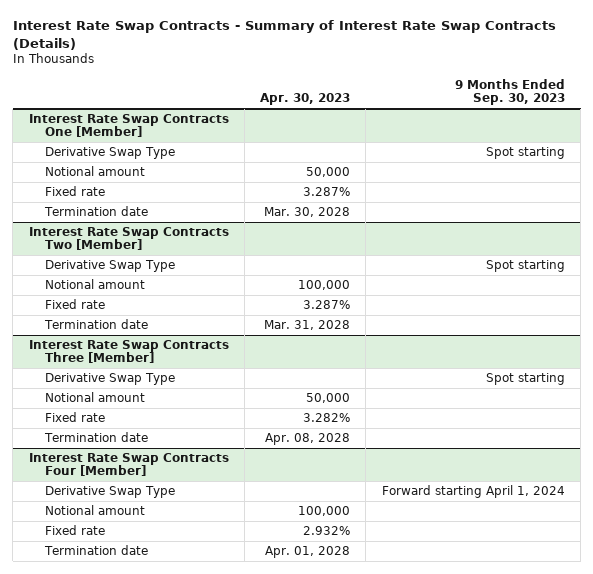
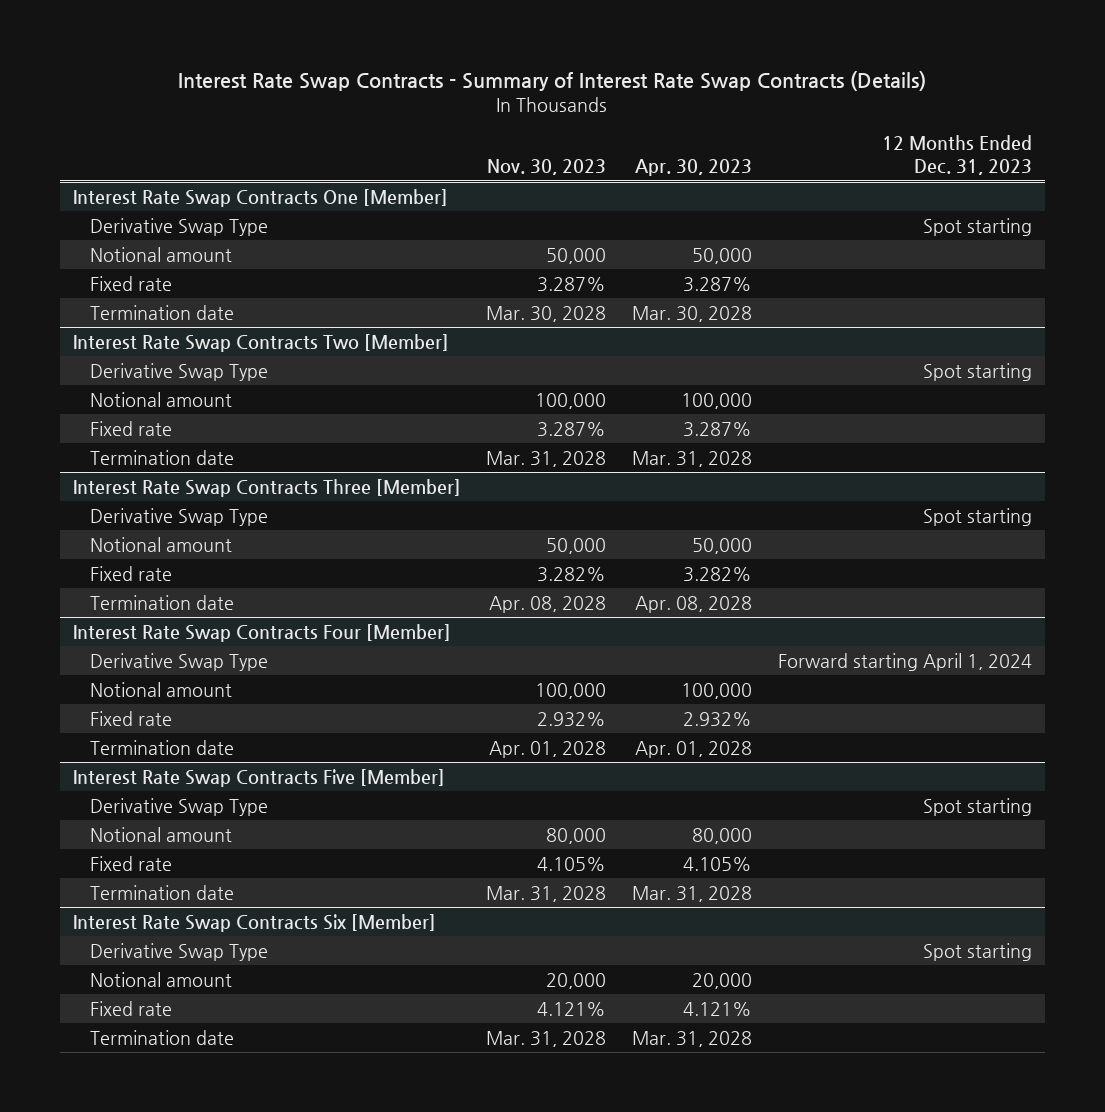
[454,78,565,106] 9 Months Ended Sep. 30, 2023 -> none
none -> [487,159,607,176] Nov. 30, 2023
none -> [881,135,1032,176] 12 Months Ended Dec. 31, 2023
none -> [72,768,445,787] Interest Rate Swap Contracts Five [Member]
none -> [89,797,268,816] Derivative Swap Type
none -> [89,826,232,842] Notional amount
none -> [89,855,172,871] Fixed rate
none -> [89,884,234,900] Termination date
none -> [72,913,436,932] Interest Rate Swap Contracts Six [Member]
none -> [89,942,268,961] Derivative Swap Type
none -> [89,971,232,987] Notional amount
none -> [89,1000,172,1016] Fixed rate
none -> [89,1029,234,1045] Termination date

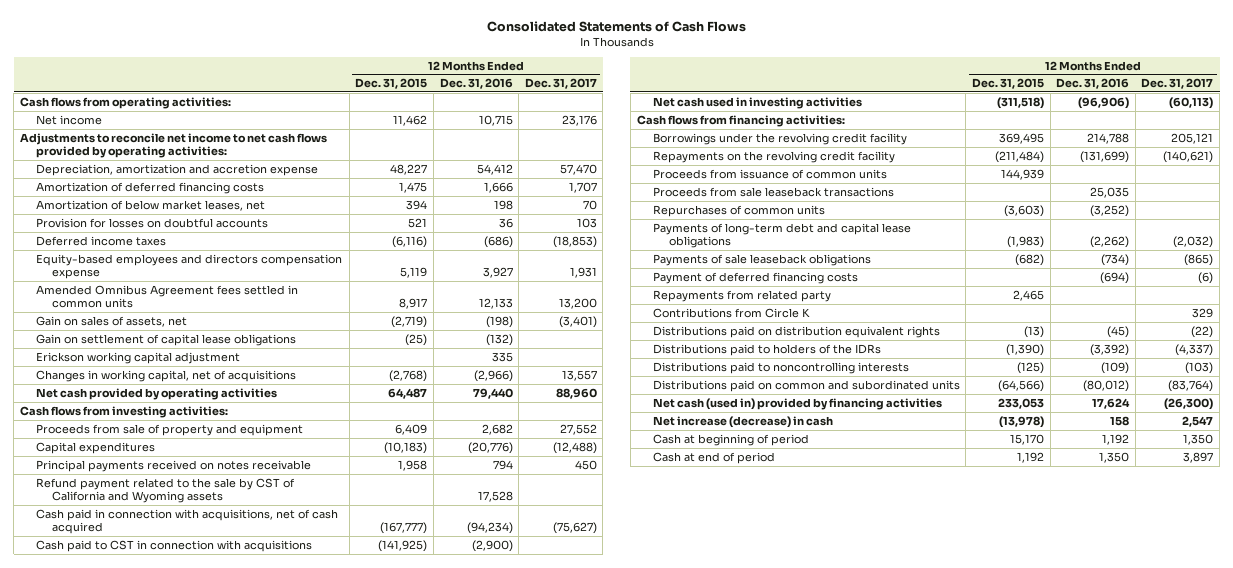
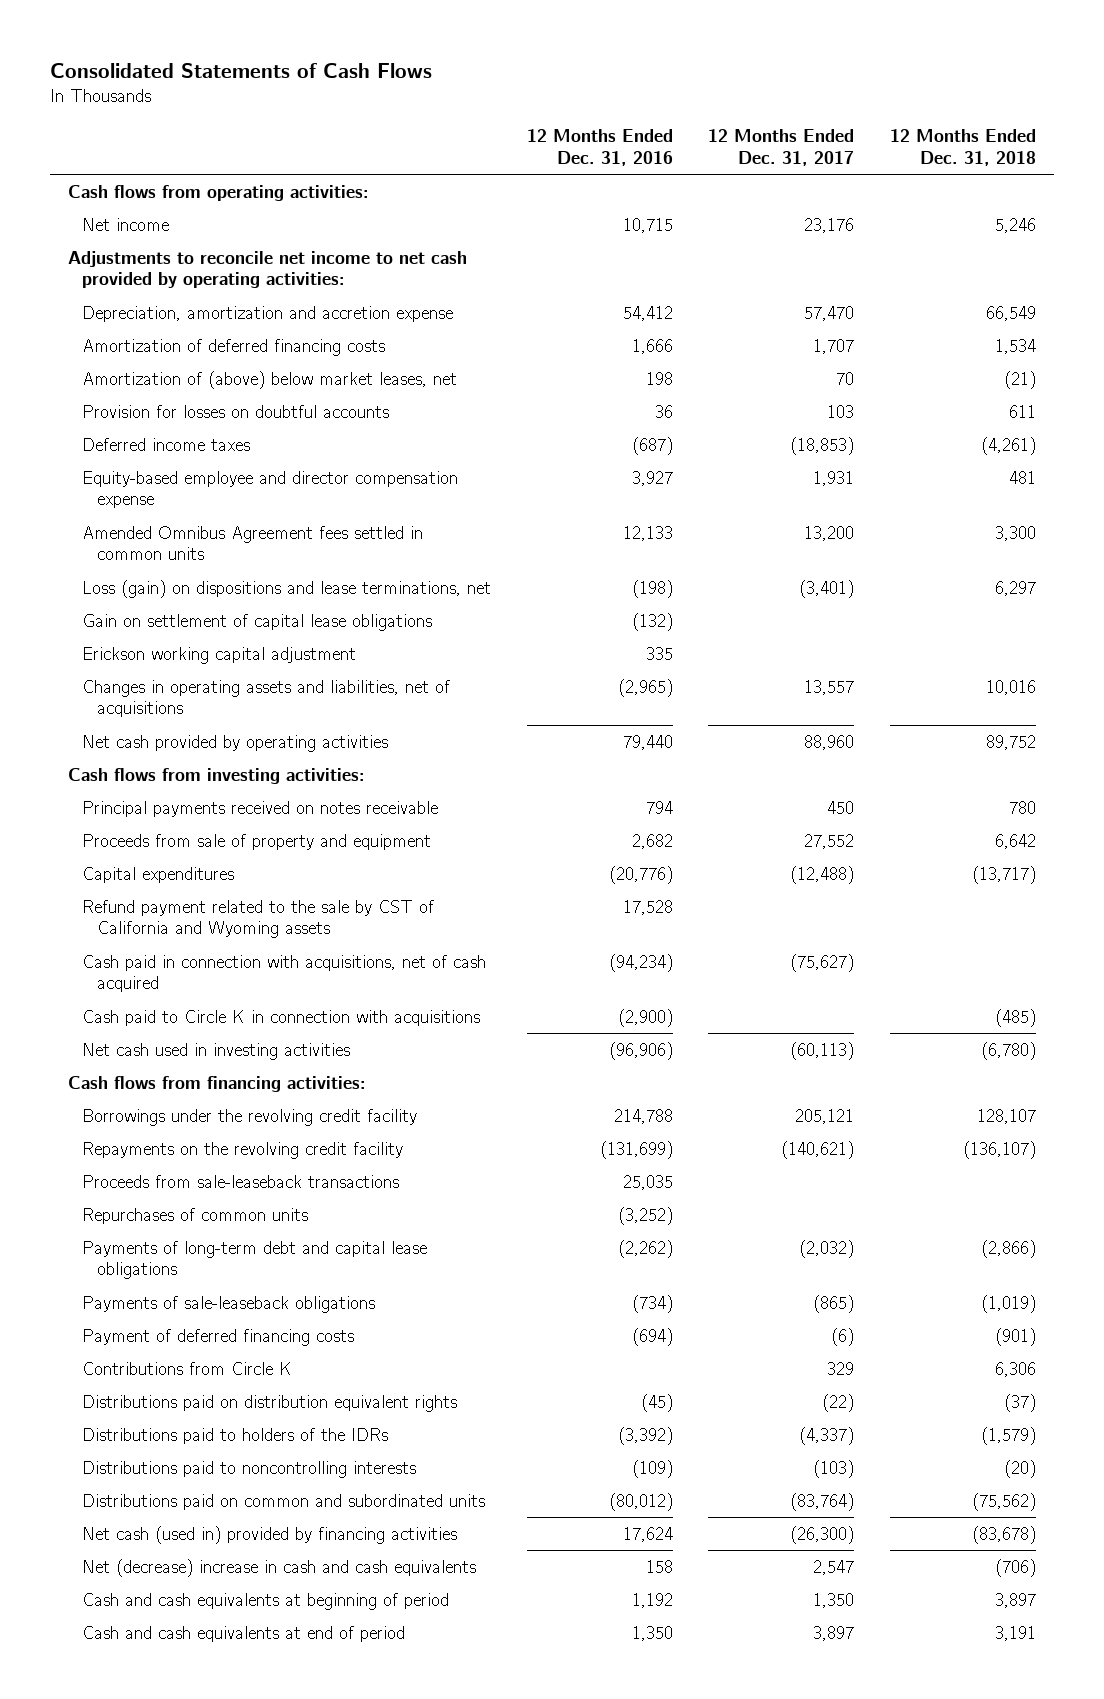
[355,78,428,90] Dec. 31, 2015 -> none
none -> [890,129,1037,166] 12 Months Ended Dec. 31, 2018
[19,132,327,159] Adjustments to reconcile net income to net cash flows provided by operating activities: -> [67,250,467,289] Adjustments to reconcile net income to net cash provided by operating activities:
[36,199,266,211] Amortization of below market leases, net -> [82,370,458,389] Amortization of (above) below market leases, net
[483,235,513,248] (686) -> [631,436,673,455] (687)
[36,253,343,280] Equity-based employees and directors compensation expense -> [82,470,459,509] Equity-based employee and director compensation expense
[36,315,188,327] Gain on sales of assets, net -> [82,579,492,598] Loss (gain) on dispositions and lease terminations, net
[36,369,297,382] Changes in working capital, net of acquisitions -> [82,679,451,718] Changes in operating assets and liabilities, net of acquisitions
[473,369,513,382] (2,966) -> [617,678,673,697] (2,965)
[36,459,312,472] Principal payments received on notes receivable -> [82,800,439,817] Principal payments received on notes receivable
[36,539,313,552] Cash paid to CST in connection with acquisitions -> [82,1009,481,1026] Cash paid to Circle K in connection with acquisitions
[652,168,887,179] Proceeds from issuance of common units -> none
[652,186,894,197] Proceeds from sale leaseback transactions -> [82,1174,400,1188] Proceeds from sale-leaseback transactions
[652,253,871,266] Payments of sale leaseback obligations -> [82,1295,376,1313] Payments of sale-leaseback obligations
[652,289,831,302] Repayments from related party -> none
[652,415,833,428] Net increase (decrease) in cash -> [82,1558,477,1577] Net (decrease) increase in cash and cash equivalents
[652,433,809,446] Cash at beginning of period -> [82,1592,450,1610] Cash and cash equivalents at beginning of period
[652,451,775,464] Cash at end of period -> [82,1625,406,1642] Cash and cash equivalents at end of period

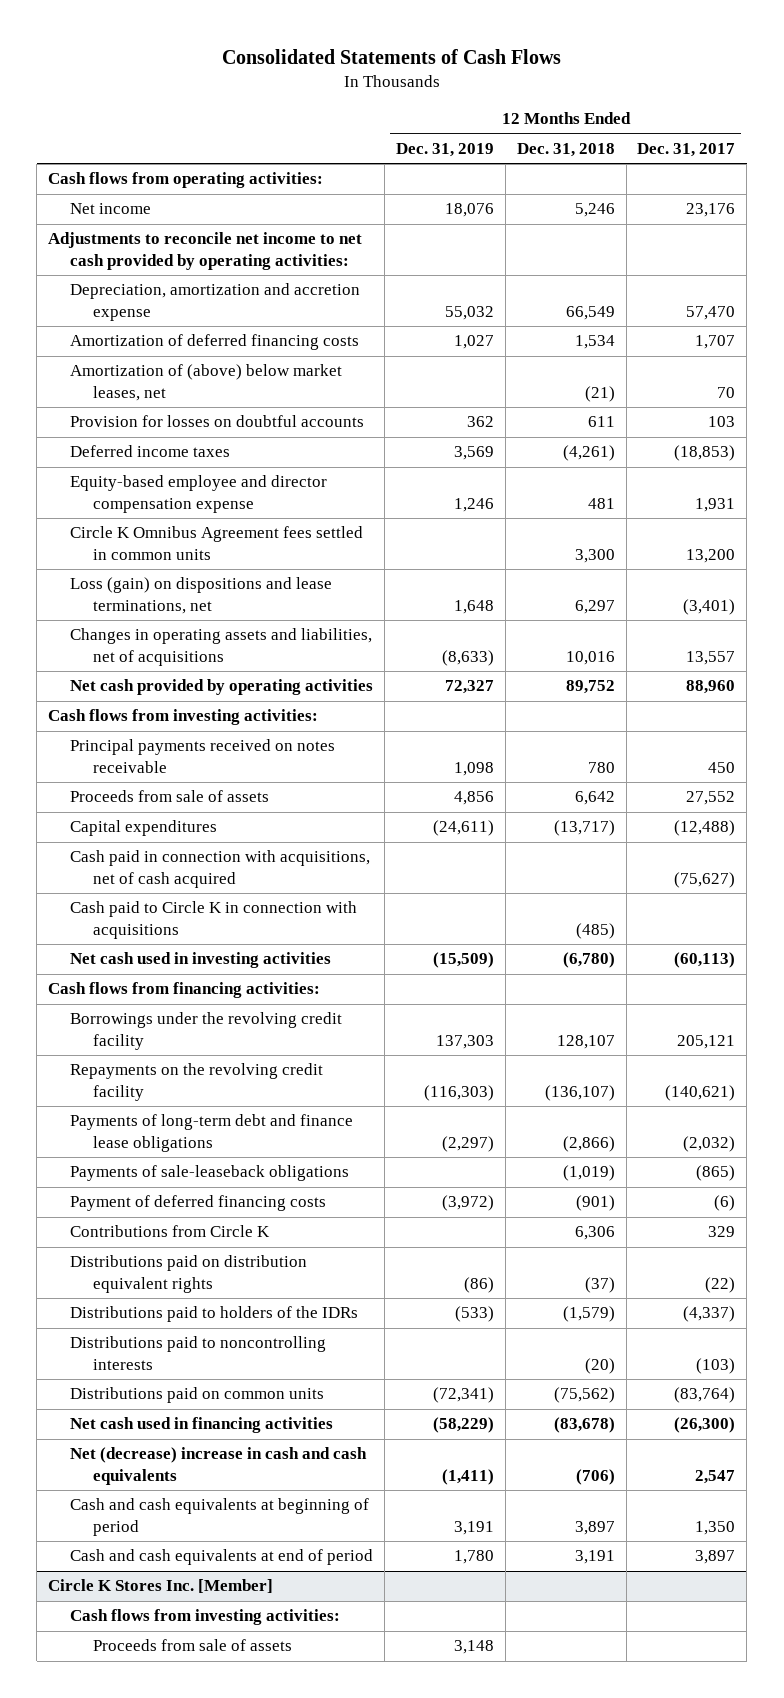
[526,129,673,166] 12 Months Ended Dec. 31, 2016 -> none
none -> [396,143,495,158] Dec. 31, 2019
[82,525,424,561] Amended Omnibus Agreement fees settled in common units -> [70,526,364,560] Circle K Omnibus Agreement fees settled in common units
[82,613,433,631] Gain on settlement of capital lease obligations -> none
[82,646,357,664] Erickson working capital adjustment -> none
[82,833,432,850] Proceeds from sale of property and equipment -> [70,790,270,803] Proceeds from sale of assets
[82,899,435,939] Refund payment related to the sale by CST of California and Wyoming assets -> none
[82,1174,400,1188] Proceeds from sale-leaseback transactions -> none
[82,1207,309,1224] Repurchases of common units -> none
[82,1240,428,1280] Payments of long-term debt and capital lease obligations -> [70,1114,354,1152] Payments of long-term debt and finance lease obligations
[82,1493,486,1510] Distributions paid on common and subordinated units -> [70,1387,325,1404] Distributions paid on common units
[82,1525,458,1544] Net cash (used in) provided by financing activities -> [70,1417,334,1434] Net cash used in financing activities
none -> [48,1579,274,1594] Circle K Stores Inc. [Member]
none -> [70,1609,341,1626] Cash flows from investing activities:
none -> [92,1639,292,1652] Proceeds from sale of assets

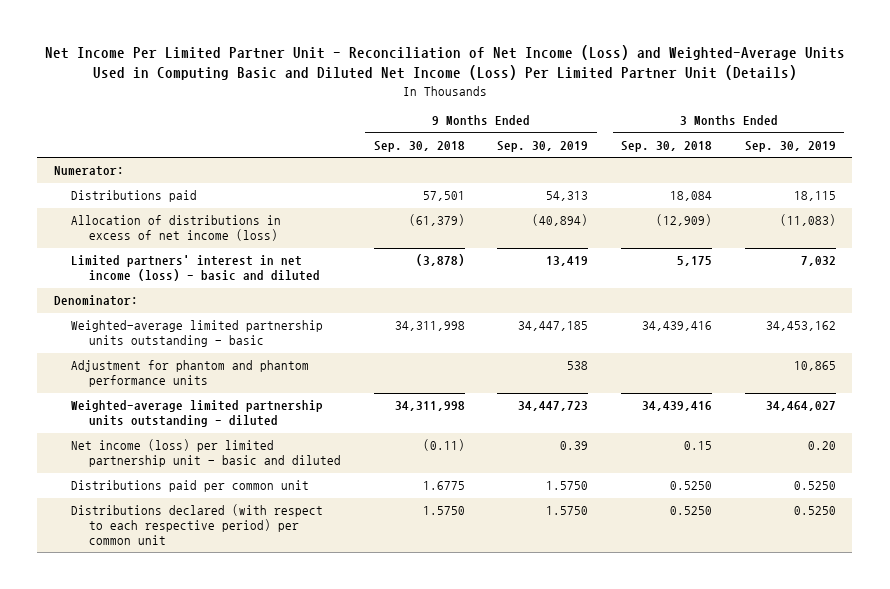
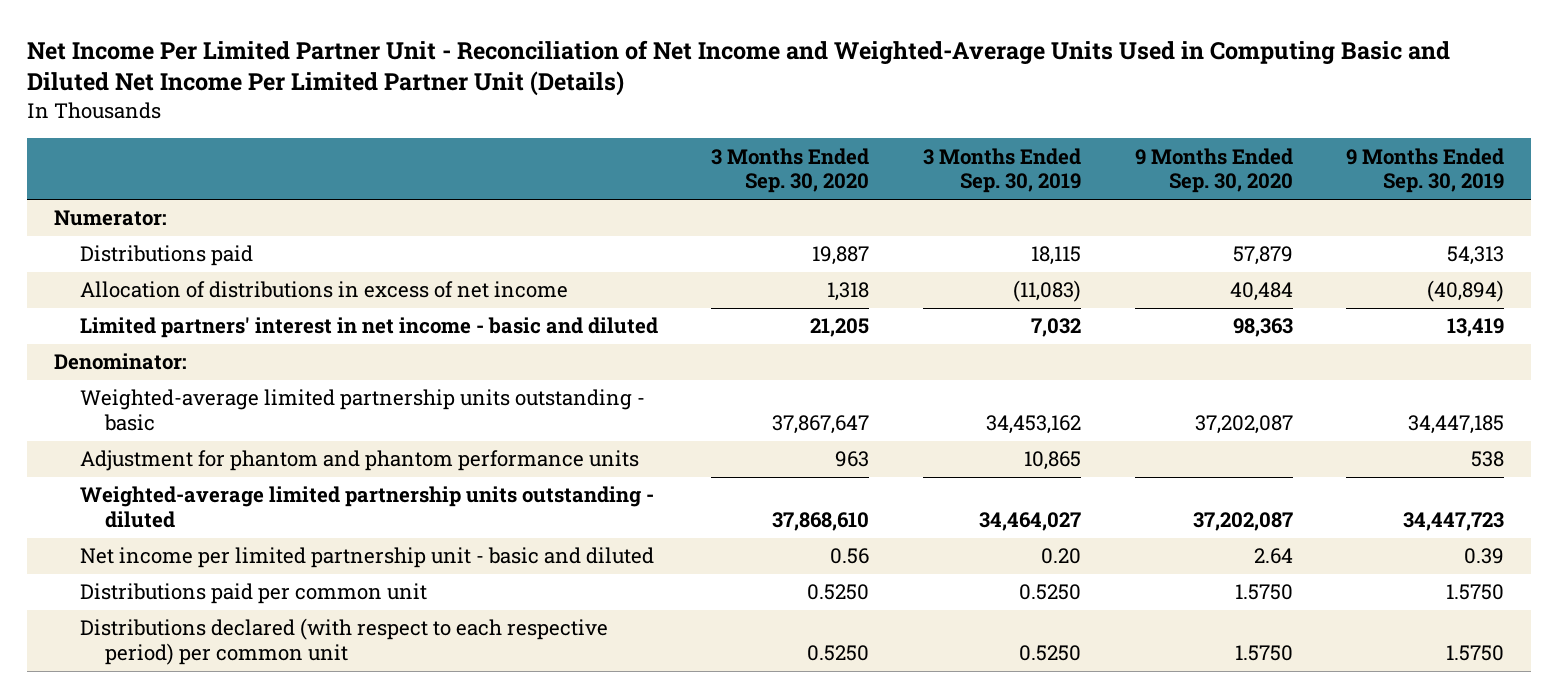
[44,45,845,81] Net Income Per Limited Partner Unit - Reconciliation of Net Income (Loss) and Weighted-Average Units Used in Computing Basic and Diluted Net Income (Loss) Per Limited Partner Unit (Details) -> [27,39,1451,97] Net Income Per Limited Partner Unit - Reconciliation of Net Income and Weighted-Average Units Used in Computing Basic and Diluted Net Income Per Limited Partner Unit (Details)
[373,140,465,152] Sep. 30, 2018 -> none
[621,140,713,152] Sep. 30, 2018 -> none
none -> [711,147,870,194] 3 Months Ended Sep. 30, 2020
none -> [1134,147,1293,194] 9 Months Ended Sep. 30, 2020
[71,215,282,242] Allocation of distributions in excess of net income (loss) -> [79,281,568,299] Allocation of distributions in excess of net income
[71,255,320,282] Limited partners' interest in net income (loss) - basic and diluted -> [79,317,658,339] Limited partners' interest in net income - basic and diluted
[71,439,341,468] Net income (loss) per limited partnership unit - basic and diluted -> [79,547,654,569] Net income per limited partnership unit - basic and diluted

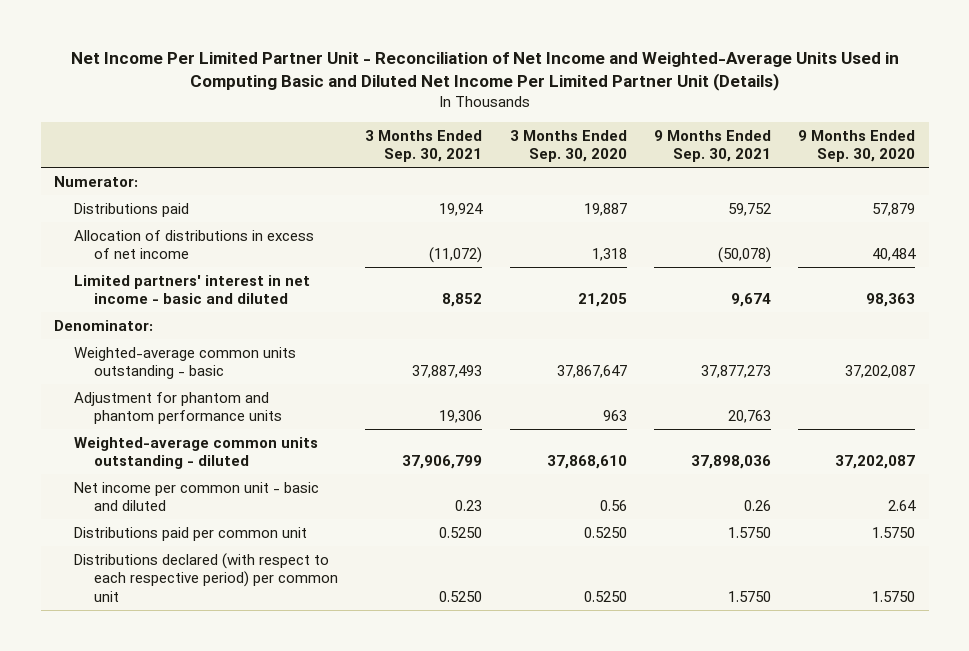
[922,147,1081,194] 3 Months Ended Sep. 30, 2019 -> none
[1346,147,1505,194] 9 Months Ended Sep. 30, 2019 -> none
none -> [365,129,483,163] 3 Months Ended Sep. 30, 2021
none -> [653,129,771,163] 9 Months Ended Sep. 30, 2021
[79,389,645,432] Weighted-average limited partnership units outstanding - basic -> [73,346,296,380] Weighted-average common units outstanding - basic
[79,486,654,529] Weighted-average limited partnership units outstanding - diluted -> [73,436,318,470] Weighted-average common units outstanding - diluted
[79,547,654,569] Net income per limited partnership unit - basic and diluted -> [73,481,319,512] Net income per common unit - basic and diluted

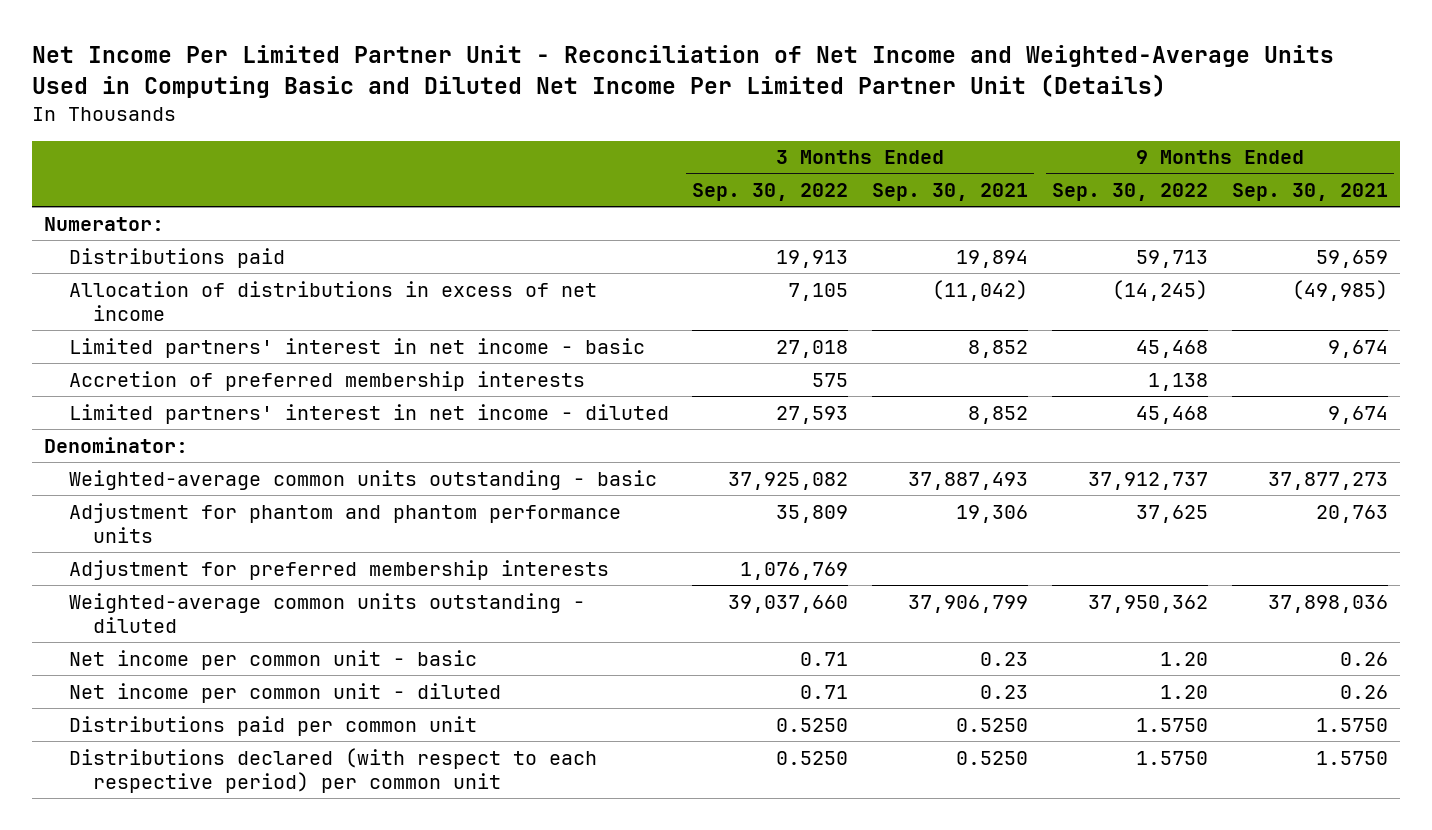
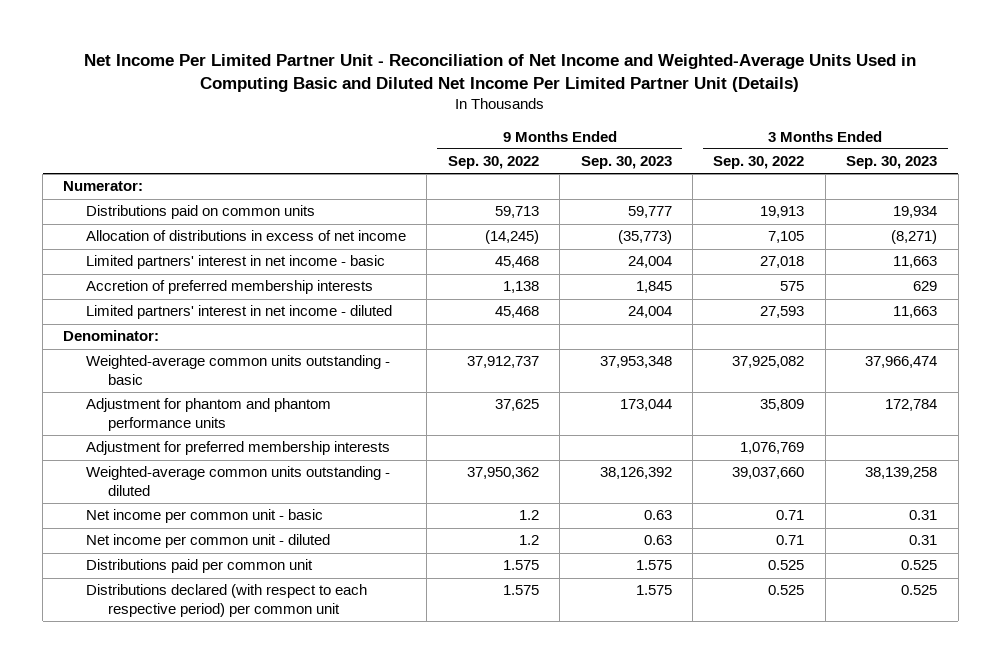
[872,183,1029,202] Sep. 30, 2021 -> none
[1232,183,1389,202] Sep. 30, 2021 -> none
none -> [580,156,672,170] Sep. 30, 2023
none -> [846,156,938,170] Sep. 30, 2023
[68,247,285,268] Distributions paid -> [85,205,315,220] Distributions paid on common units
[1160,651,1209,666] 1.20 -> [518,510,539,521] 1.2
[1160,684,1209,699] 1.20 -> [518,535,539,546] 1.2
[776,717,849,732] 0.5250 -> [768,560,805,571] 0.525
[1136,717,1209,732] 1.5750 -> [502,560,539,571] 1.575
[776,750,849,765] 0.5250 -> [768,585,805,596] 0.525
[1136,750,1209,765] 1.5750 -> [502,585,539,596] 1.575

